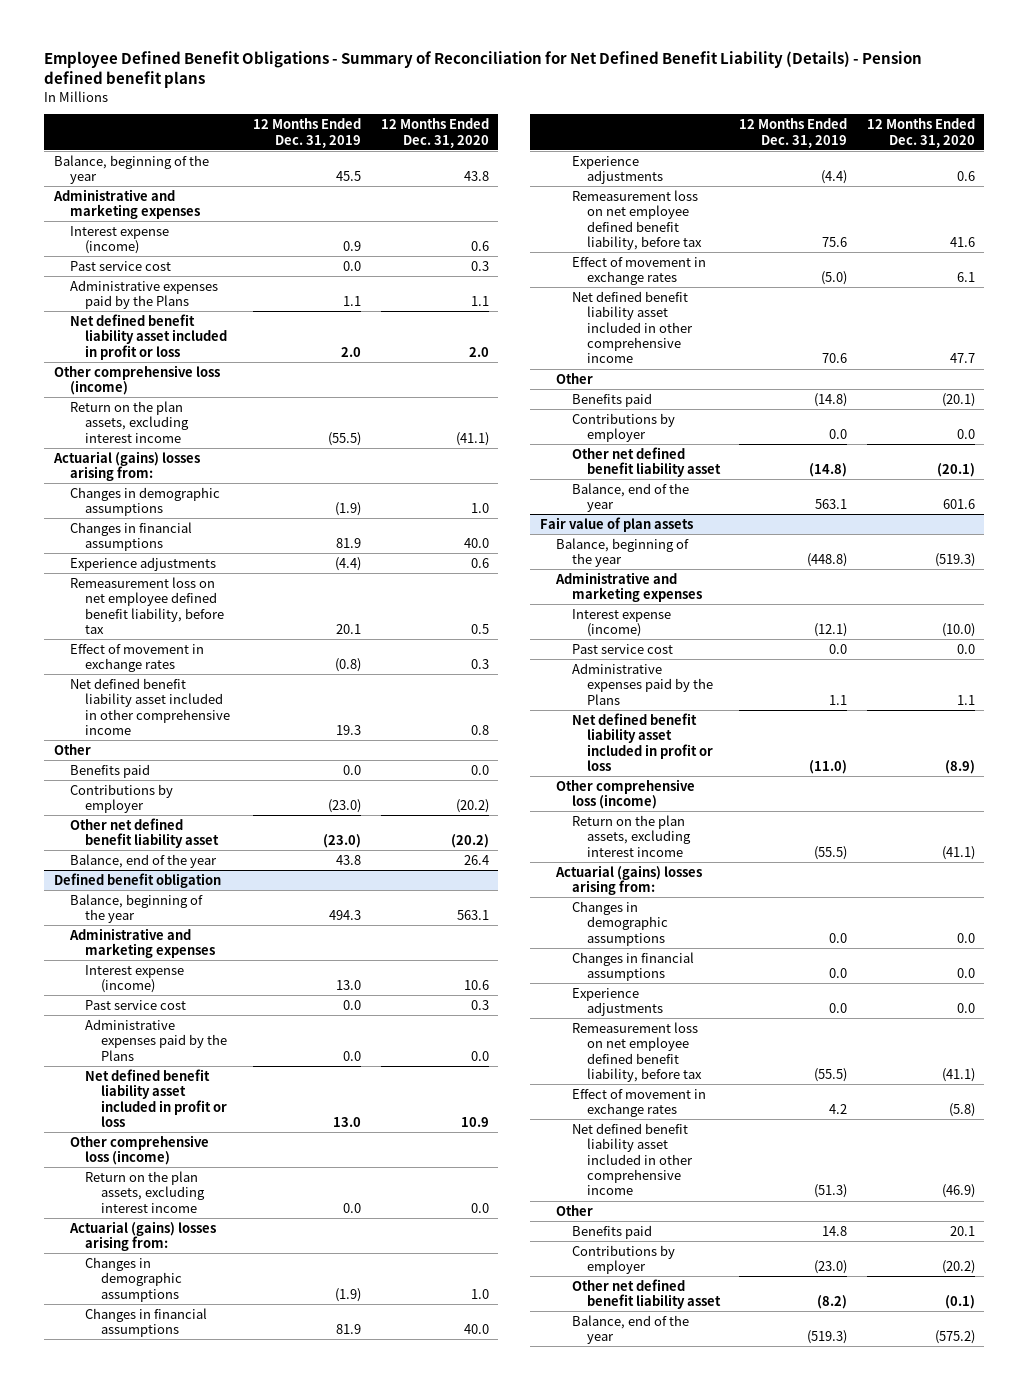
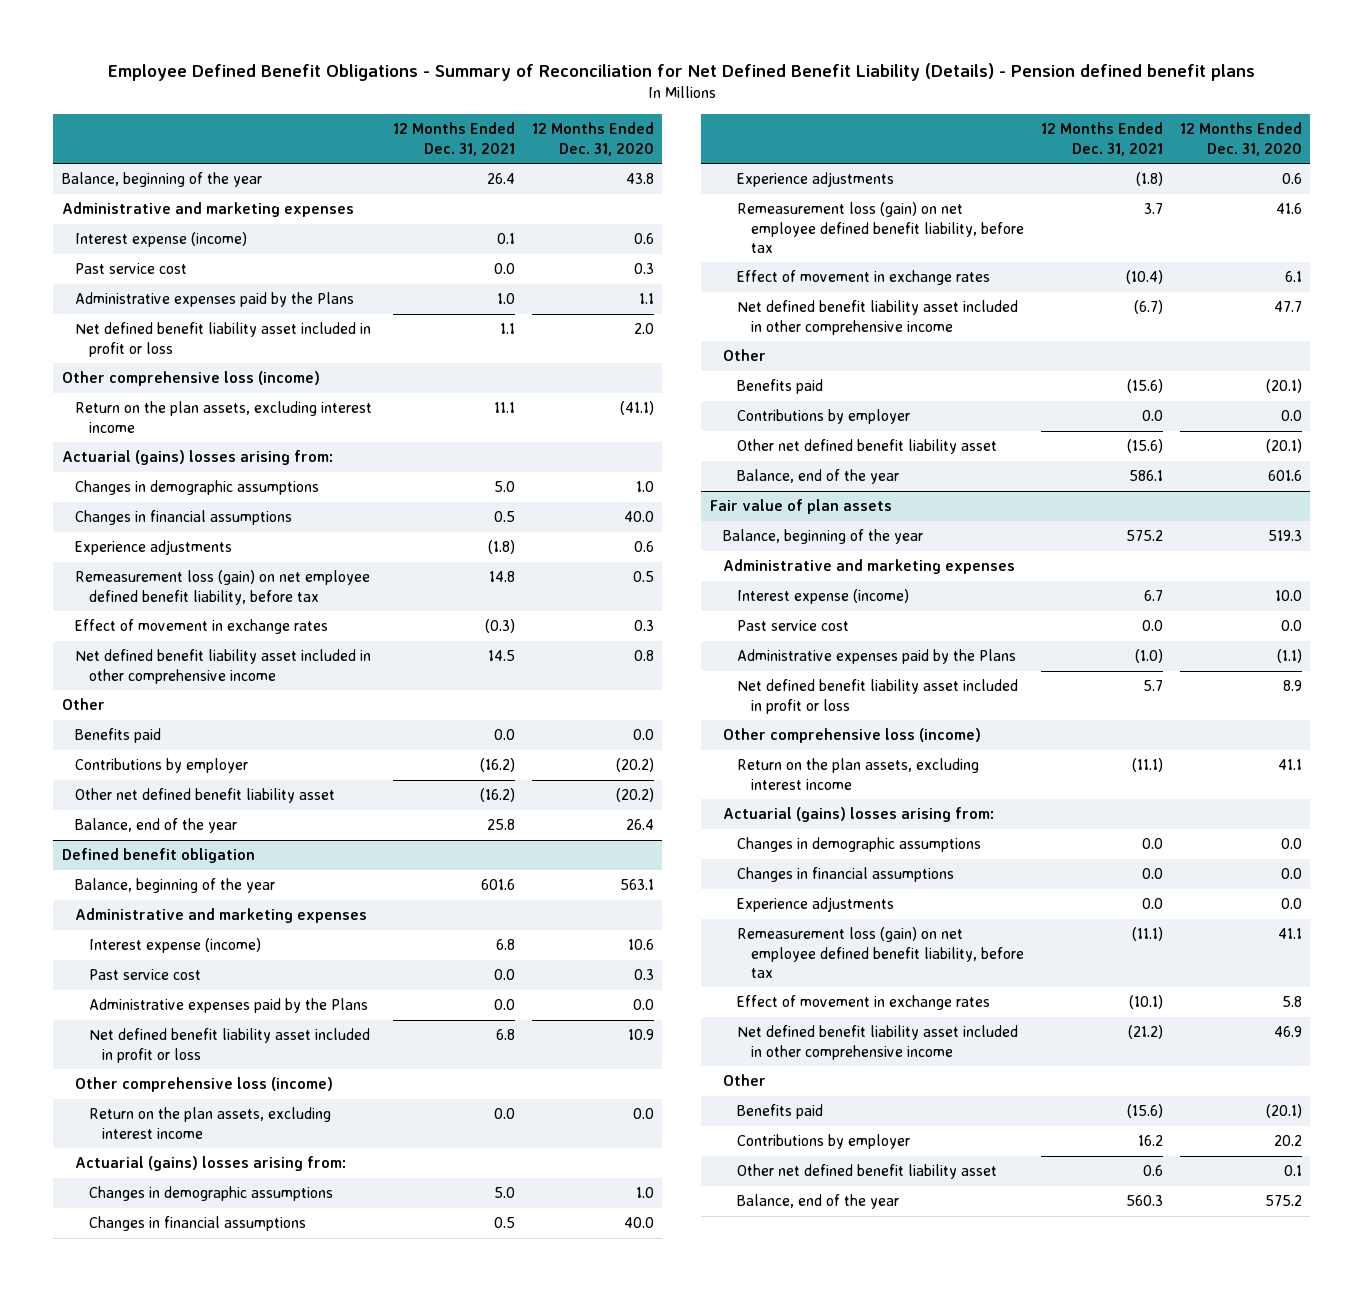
[253,118,362,148] 12 Months Ended Dec. 31, 2019 -> none
none -> [392,122,515,156] 12 Months Ended Dec. 31, 2021
[69,576,225,635] Remeasurement loss on net employee defined benefit liability, before tax -> [75,570,371,605] Remeasurement loss (gain) on net employee defined benefit liability, before tax
[571,189,703,251] Remeasurement loss on net employee defined benefit liability, before tax -> [736,202,1024,253] Remeasurement loss (gain) on net employee defined benefit liability, before tax
[934,553,975,568] (519.3) -> [1267,530,1302,542] 519.3
[941,623,975,638] (10.0) -> [1274,590,1302,602] 10.0
[956,694,975,705] 1.1 -> [1276,649,1302,664] (1.1)
[944,760,975,775] (8.9) -> [1282,680,1302,692] 8.9
[941,845,975,860] (41.1) -> [1277,759,1302,771] 41.1
[571,1021,703,1083] Remeasurement loss on net employee defined benefit liability, before tax -> [736,927,1024,978] Remeasurement loss (gain) on net employee defined benefit liability, before tax
[941,1068,975,1083] (41.1) -> [1277,928,1302,940] 41.1
[948,1103,975,1118] (5.8) -> [1281,996,1302,1008] 5.8
[941,1184,975,1199] (46.9) -> [1273,1026,1302,1038] 46.9
[949,1225,975,1236] 20.1 -> [1265,1104,1302,1119] (20.1)
[941,1260,975,1275] (20.2) -> [1273,1135,1302,1147] 20.2
[944,1295,975,1310] (0.1) -> [1283,1165,1302,1177] 0.1
[934,1330,975,1345] (575.2) -> [1264,1195,1302,1207] 575.2

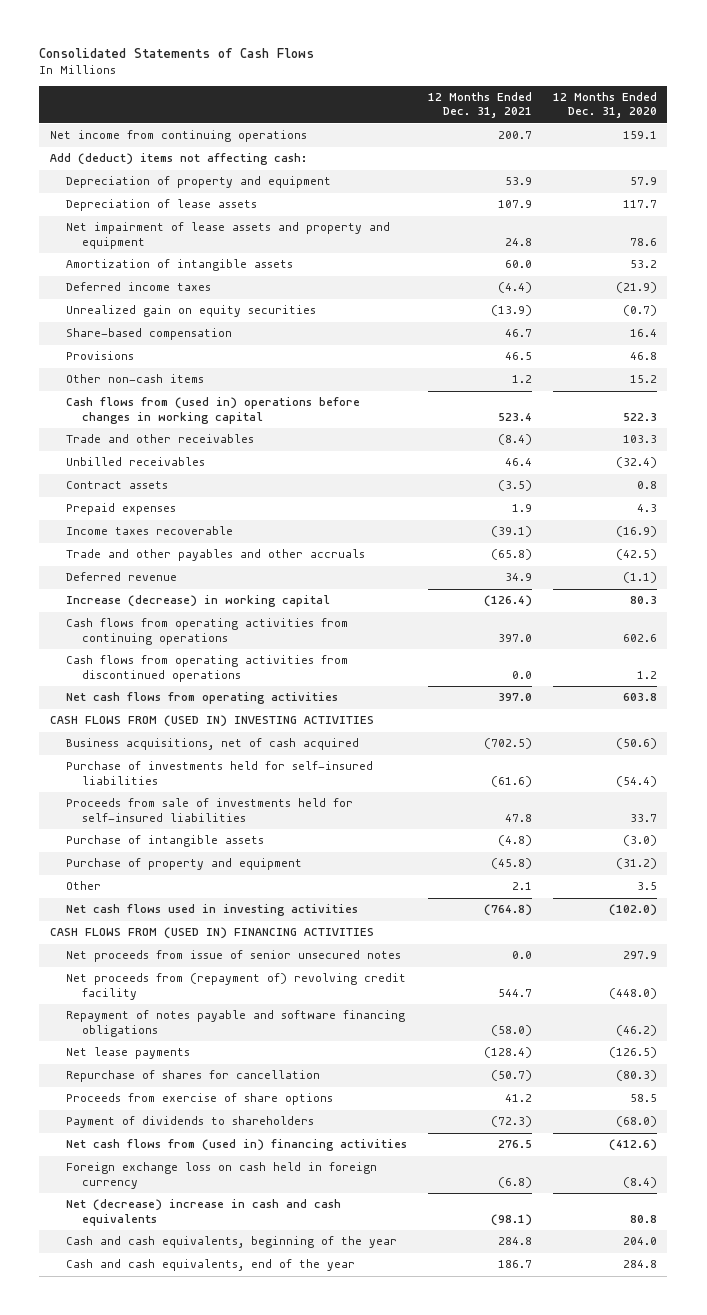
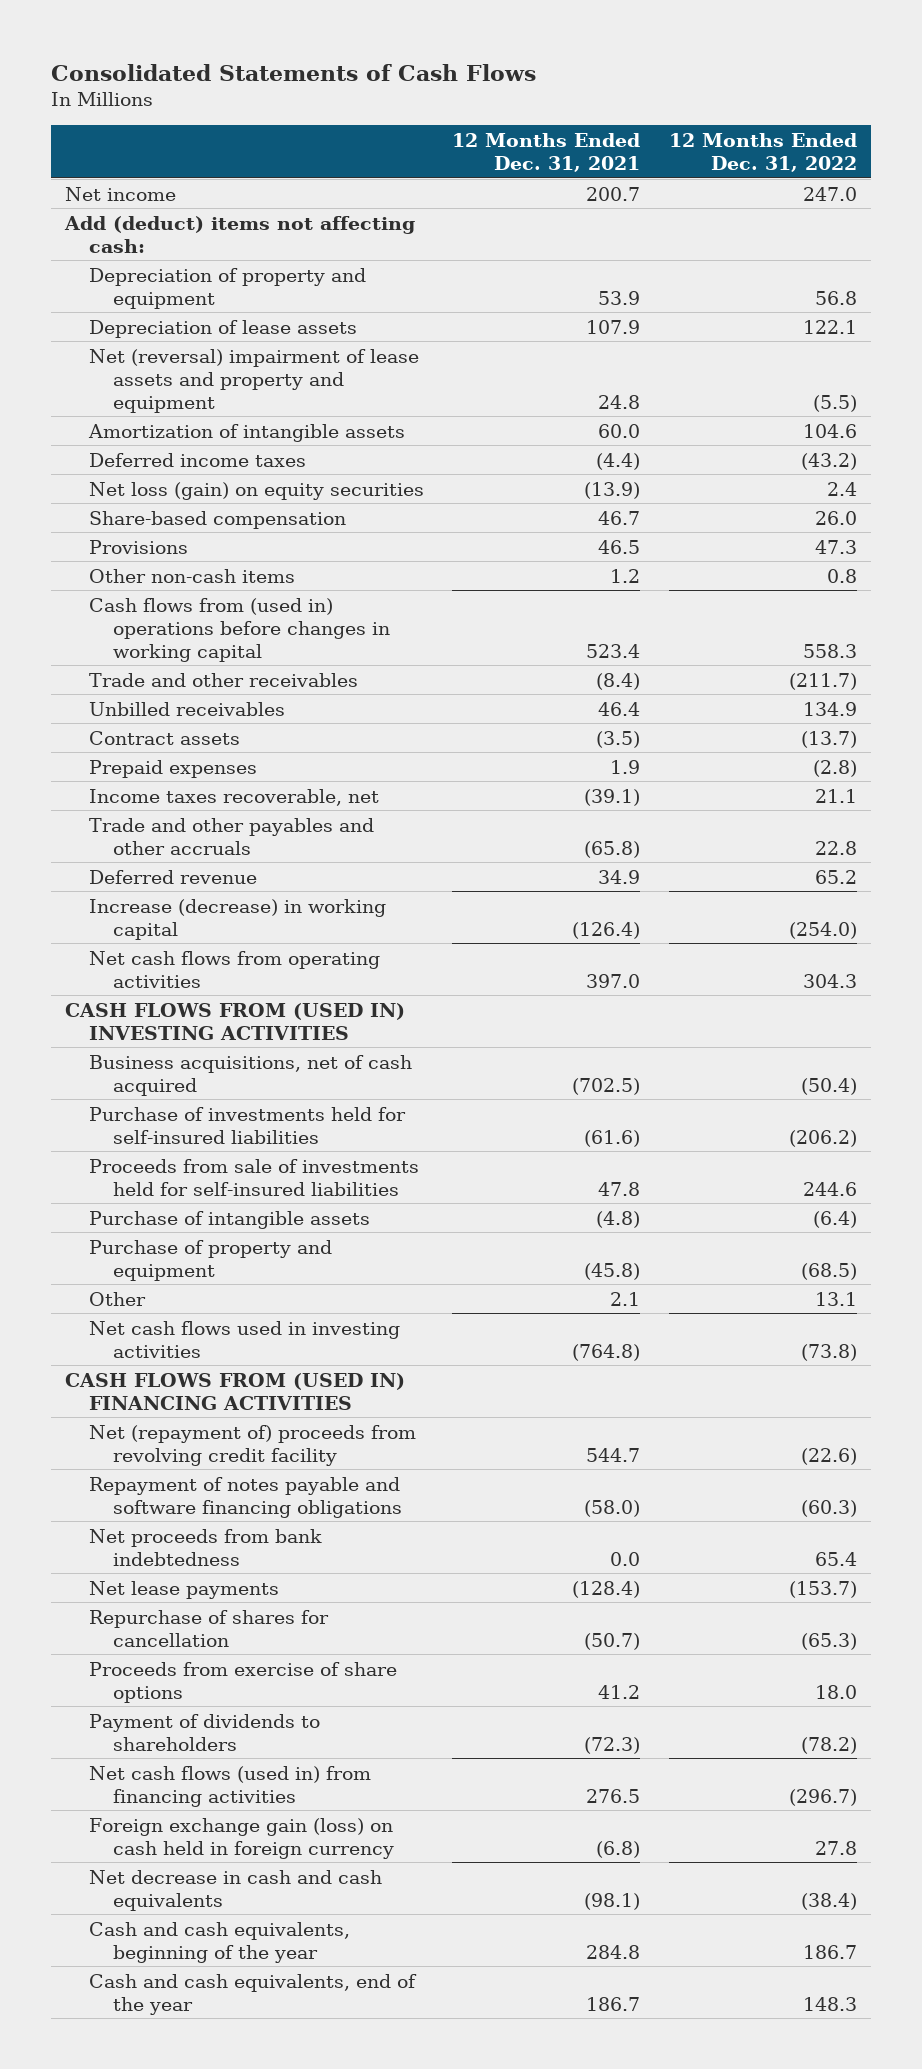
[552,92,657,119] 12 Months Ended Dec. 31, 2020 -> none
none -> [668,132,857,172] 12 Months Ended Dec. 31, 2022
[49,130,307,143] Net income from continuing operations -> [65,186,177,201] Net income
[65,222,390,249] Net impairment of lease assets and property and equipment -> [89,348,420,413] Net (reversal) impairment of lease assets and property and equipment
[65,305,316,318] Unrealized gain on equity securities -> [89,481,425,500] Net loss (gain) on equity securities
[65,526,233,536] Income taxes recoverable -> [89,788,380,806] Income taxes recoverable, net
[65,618,348,645] Cash flows from operating activities from continuing operations -> none
[65,655,348,682] Cash flows from operating activities from discontinued operations -> none
[65,950,401,963] Net proceeds from issue of senior unsecured notes -> none
[65,973,406,1000] Net proceeds from (repayment of) revolving credit facility -> [89,1424,417,1466] Net (repayment of) proceeds from revolving credit facility
none -> [89,1528,323,1566] Net proceeds from bank indebtedness
[65,1139,407,1152] Net cash flows from (used in) financing activities -> [89,1765,372,1807] Net cash flows (used in) from financing activities
[65,1162,377,1189] Foreign exchange loss on cash held in foreign currency -> [89,1817,395,1859] Foreign exchange gain (loss) on cash held in foreign currency
[65,1199,341,1226] Net (decrease) increase in cash and cash equivalents -> [89,1869,383,1911] Net decrease in cash and cash equivalents

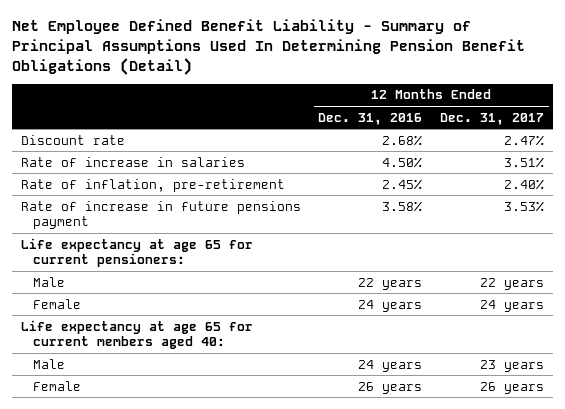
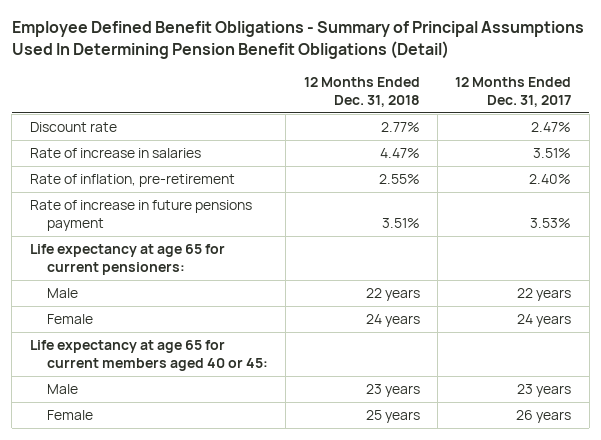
[11,19,525,75] Net Employee Defined Benefit Liability - Summary of Principal Assumptions Used In Determining Pension Benefit Obligations (Detail) -> [11,21,584,59] Employee Defined Benefit Obligations - Summary of Principal Assumptions Used In Determining Pension Benefit Obligations (Detail)
[318,112,423,125] Dec. 31, 2016 -> none
none -> [303,76,420,107] 12 Months Ended Dec. 31, 2018
[20,319,253,350] Life expectancy at age 65 for current members aged 40: -> [29,340,268,371] Life expectancy at age 65 for current members aged 40 or 45:

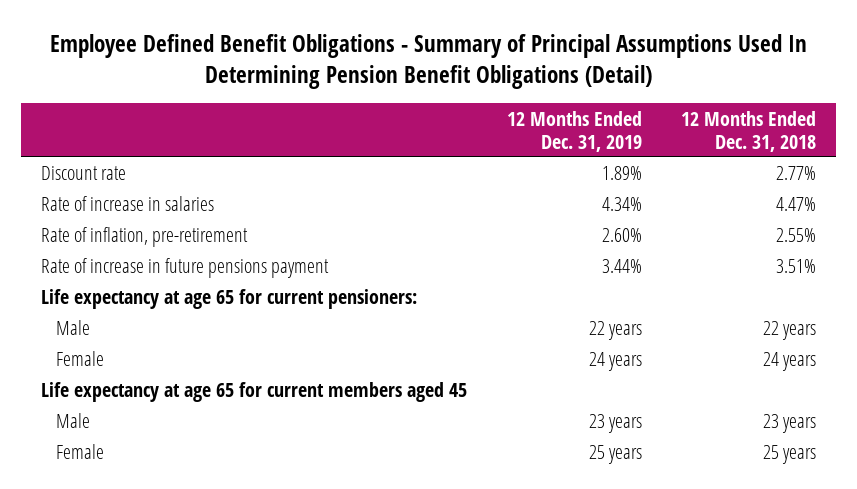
[455,76,572,107] 12 Months Ended Dec. 31, 2017 -> none
none -> [506,110,642,152] 12 Months Ended Dec. 31, 2019
[29,340,268,371] Life expectancy at age 65 for current members aged 40 or 45: -> [41,382,468,403] Life expectancy at age 65 for current members aged 45

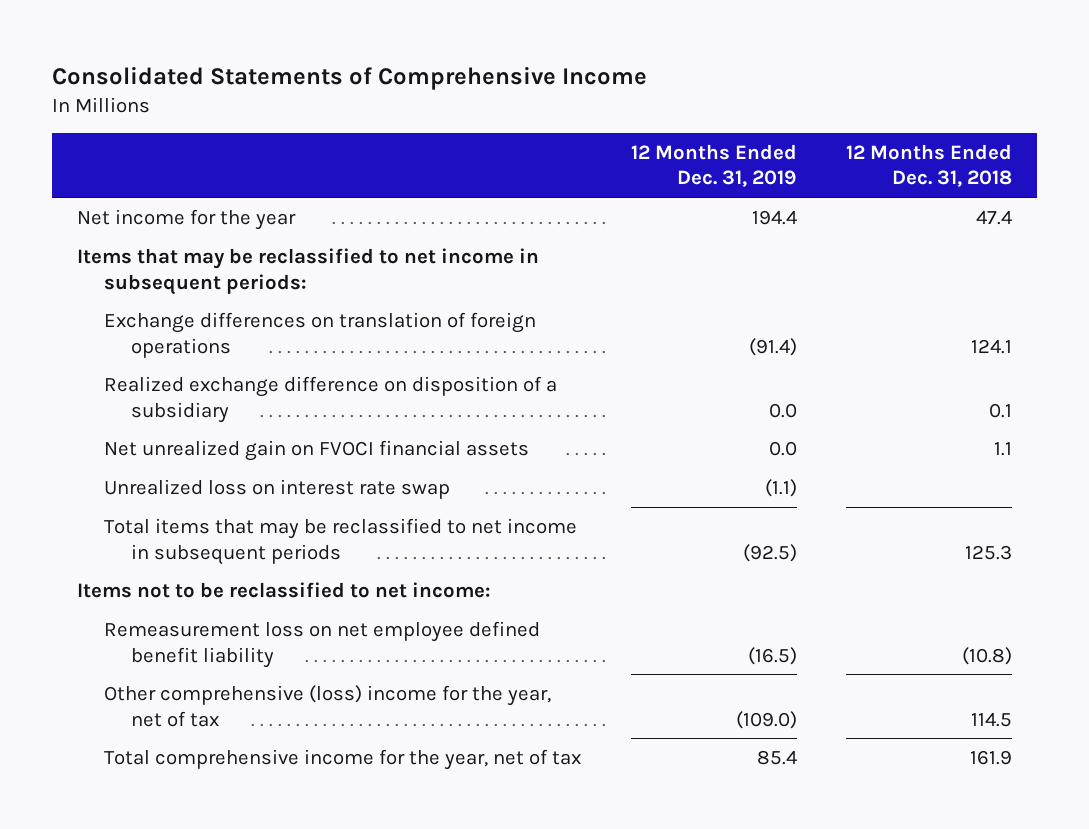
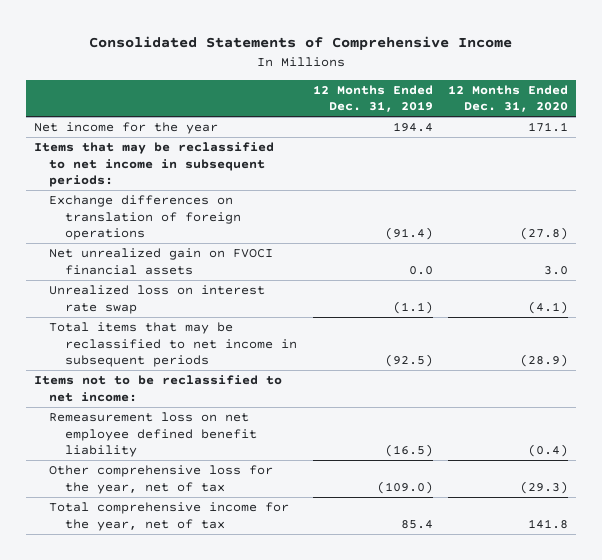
[846,143,1013,188] 12 Months Ended Dec. 31, 2018 -> none
none -> [448,84,569,113] 12 Months Ended Dec. 31, 2020
[104,375,558,423] Realized exchange difference on disposition of a subsidiary -> none
[104,684,552,727] Other comprehensive (loss) income for the year, net of tax -> [49,465,274,494] Other comprehensive loss for the year, net of tax

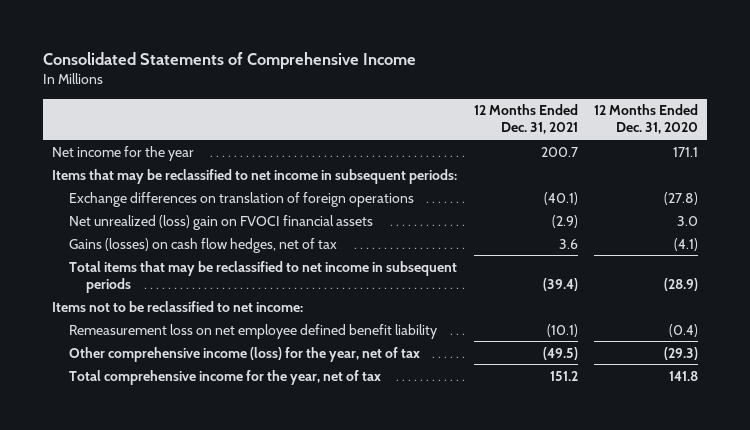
[312,84,433,113] 12 Months Ended Dec. 31, 2019 -> none
none -> [473,104,578,135] 12 Months Ended Dec. 31, 2021
[49,285,266,314] Unrealized loss on interest rate swap -> none
[49,248,274,275] Net unrealized gain on FVOCI financial assets -> [68,214,373,230] Net unrealized (loss) gain on FVOCI financial assets
none -> [68,237,337,253] Gains (losses) on cash flow hedges, net of tax
[49,465,274,494] Other comprehensive loss for the year, net of tax -> [68,346,420,362] Other comprehensive income (loss) for the year, net of tax

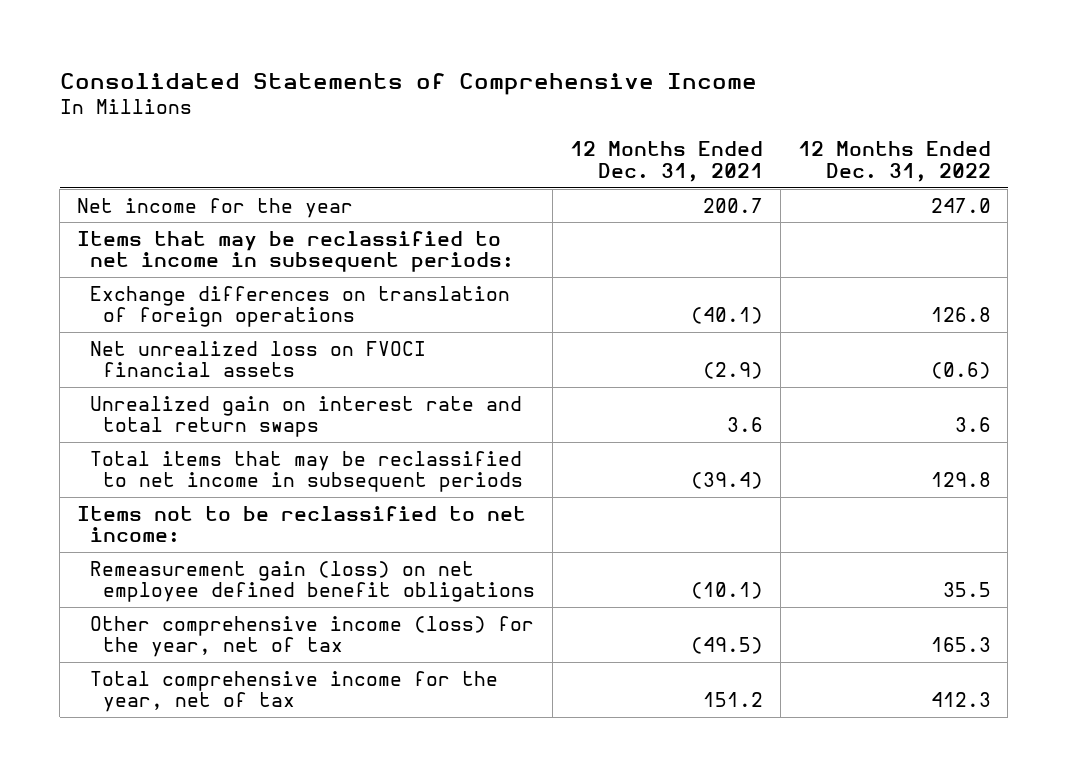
[594,104,699,135] 12 Months Ended Dec. 31, 2020 -> none
none -> [797,141,991,183] 12 Months Ended Dec. 31, 2022
[68,214,373,230] Net unrealized (loss) gain on FVOCI financial assets -> [90,340,427,378] Net unrealized loss on FVOCI financial assets
[68,237,337,253] Gains (losses) on cash flow hedges, net of tax -> [90,395,523,438] Unrealized gain on interest rate and total return swaps
[68,323,437,339] Remeasurement loss on net employee defined benefit liability -> [90,560,536,603] Remeasurement gain (loss) on net employee defined benefit obligations

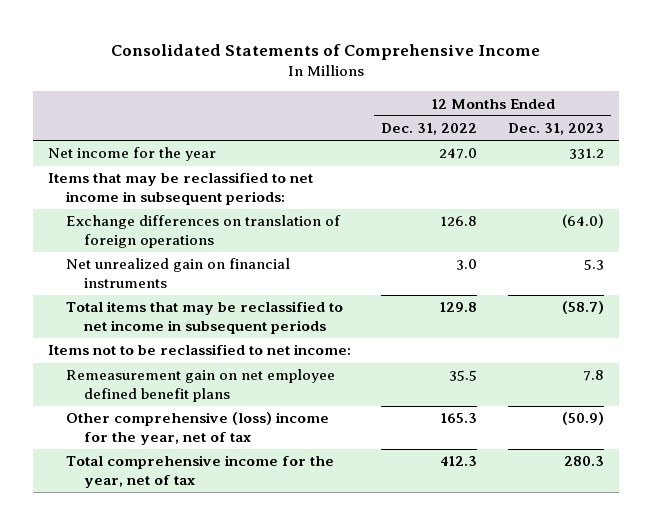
[570,141,764,183] 12 Months Ended Dec. 31, 2021 -> none
none -> [507,123,604,136] Dec. 31, 2023
[90,340,427,378] Net unrealized loss on FVOCI financial assets -> none
[90,395,523,438] Unrealized gain on interest rate and total return swaps -> [65,258,290,289] Net unrealized gain on financial instruments
[954,417,991,433] 3.6 -> [456,259,478,271] 3.0
[90,560,536,603] Remeasurement gain (loss) on net employee defined benefit obligations -> [65,369,335,403] Remeasurement gain on net employee defined benefit plans
[90,615,535,658] Other comprehensive income (loss) for the year, net of tax -> [65,412,329,446] Other comprehensive (loss) income for the year, net of tax

